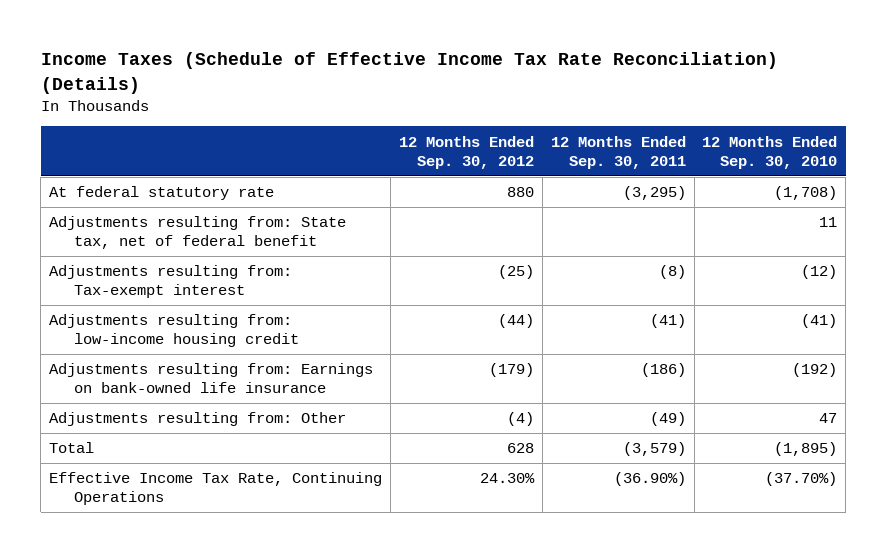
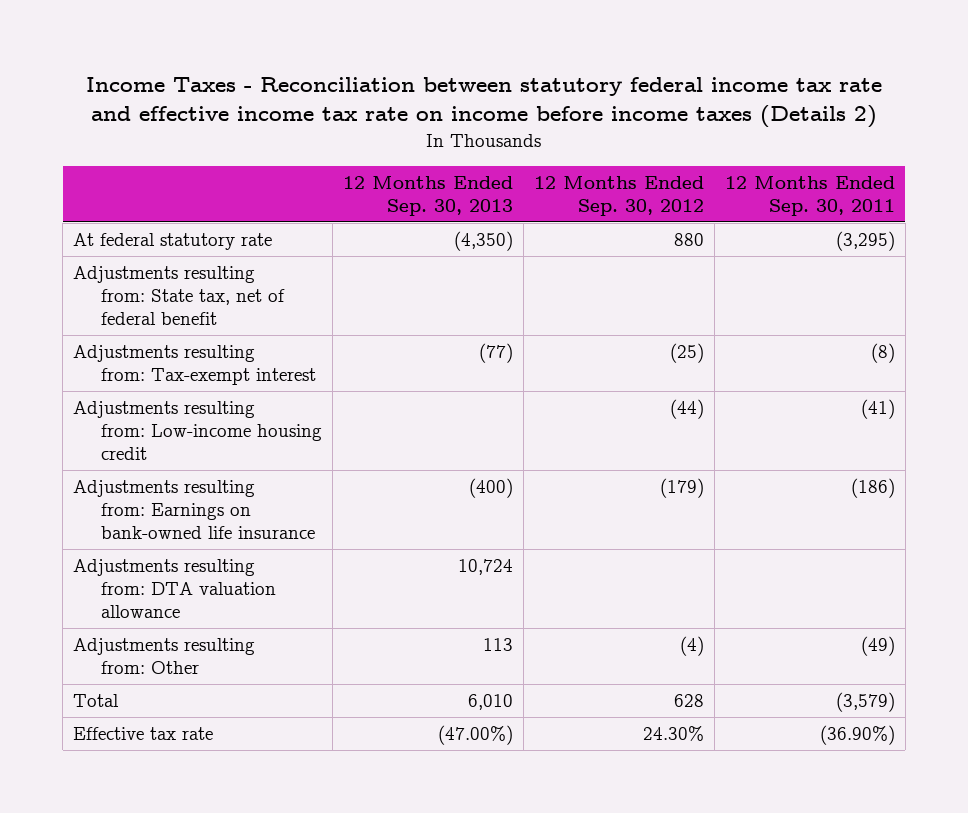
[40,52,778,94] Income Taxes (Schedule of Effective Income Tax Rate Reconciliation) (Details) -> [85,76,882,129] Income Taxes - Reconciliation between statutory federal income tax rate and effective income tax rate on income before income taxes (Details 2)
[702,135,838,169] 12 Months Ended Sep. 30, 2010 -> none
none -> [343,175,514,216] 12 Months Ended Sep. 30, 2013
[49,314,300,348] Adjustments resulting from: low-income housing credit -> [72,401,323,461] Adjustments resulting from: Low-income housing credit
none -> [72,559,277,619] Adjustments resulting from: DTA valuation allowance
[49,472,383,506] Effective Income Tax Rate, Continuing Operations -> [72,727,213,741] Effective tax rate

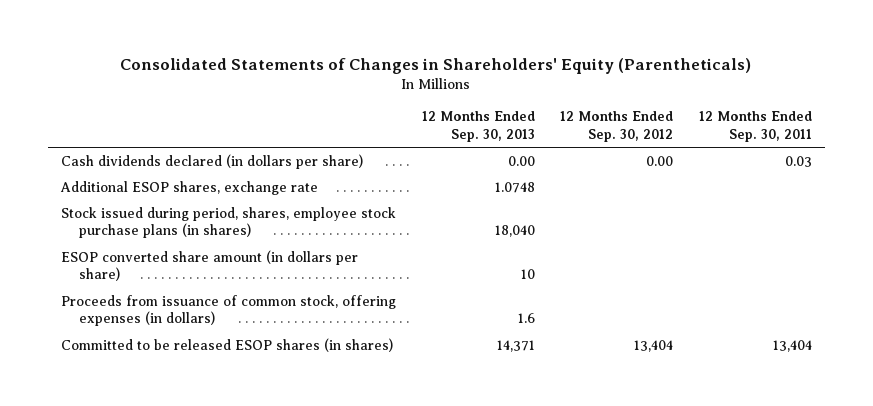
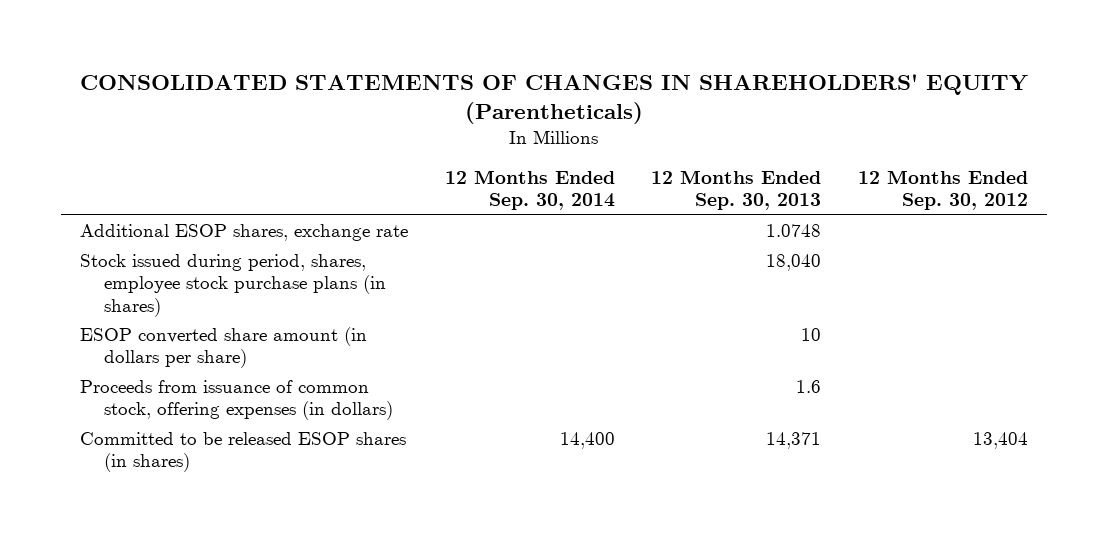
[120,57,752,74] Consolidated Statements of Changes in Shareholders' Equity (Parentheticals) -> [80,74,1029,125] CONSOLIDATED STATEMENTS OF CHANGES IN SHAREHOLDERS' EQUITY (Parentheticals)
[699,111,813,142] 12 Months Ended Sep. 30, 2011 -> none
none -> [444,169,615,211] 12 Months Ended Sep. 30, 2014
[60,154,363,170] Cash dividends declared (in dollars per share) -> none

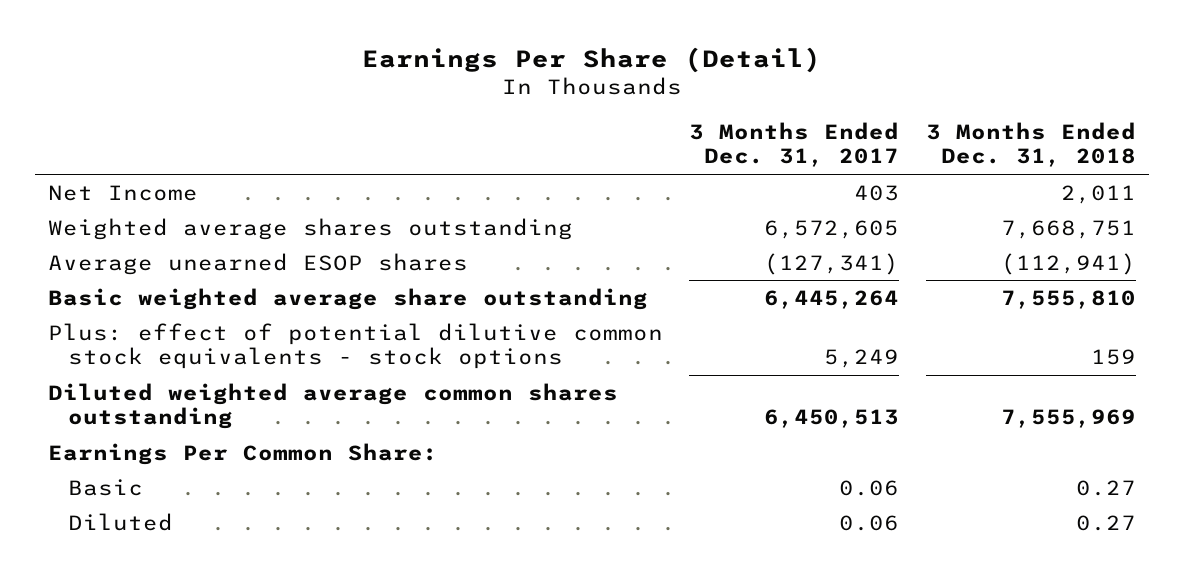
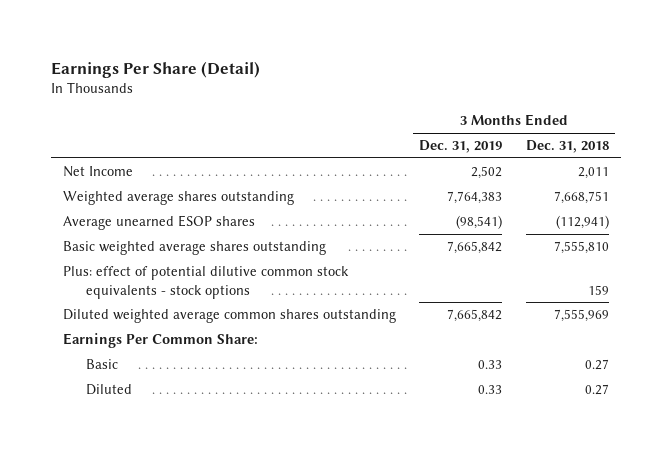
[689,122,900,168] 3 Months Ended Dec. 31, 2017 -> none
none -> [419,140,503,154] Dec. 31, 2019
[48,287,649,310] Basic weighted average share outstanding -> [62,241,326,256] Basic weighted average shares outstanding

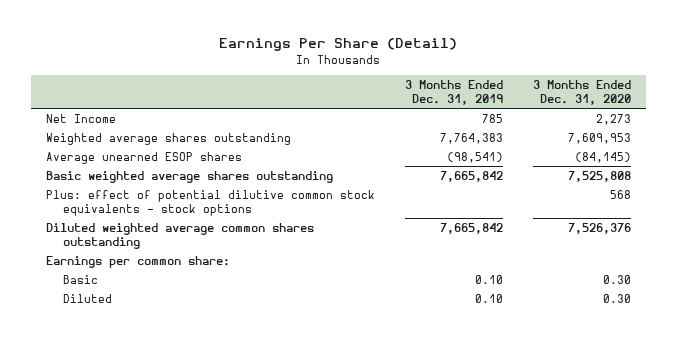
[525,140,609,154] Dec. 31, 2018 -> none
none -> [532,79,631,106] 3 Months Ended Dec. 31, 2020
[471,166,503,180] 2,502 -> [481,113,503,123] 785
[62,333,258,349] Earnings Per Common Share: -> [46,255,231,268] Earnings per common share:
[478,360,503,370] 0.33 -> [474,274,503,284] 0.10
[478,385,503,395] 0.33 -> [474,293,503,303] 0.10

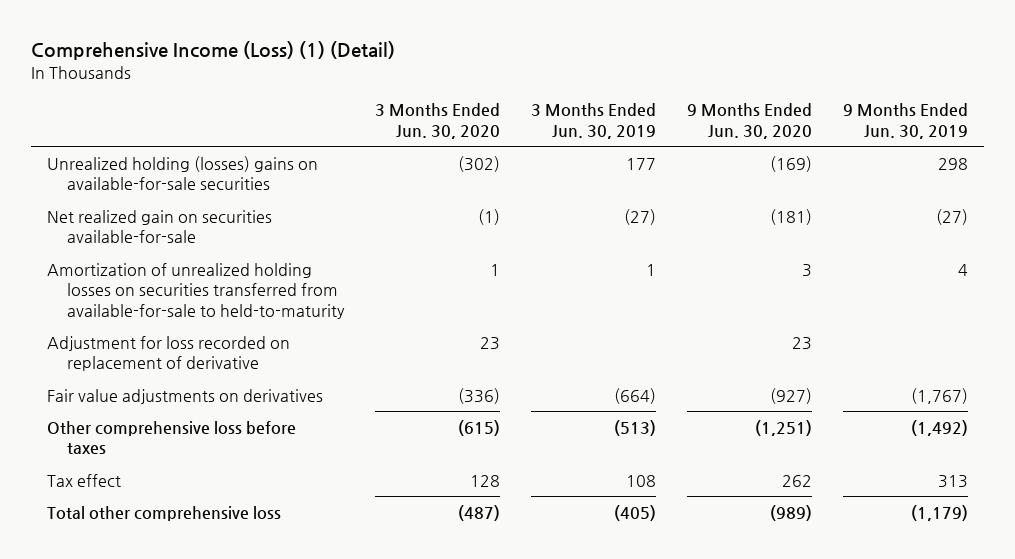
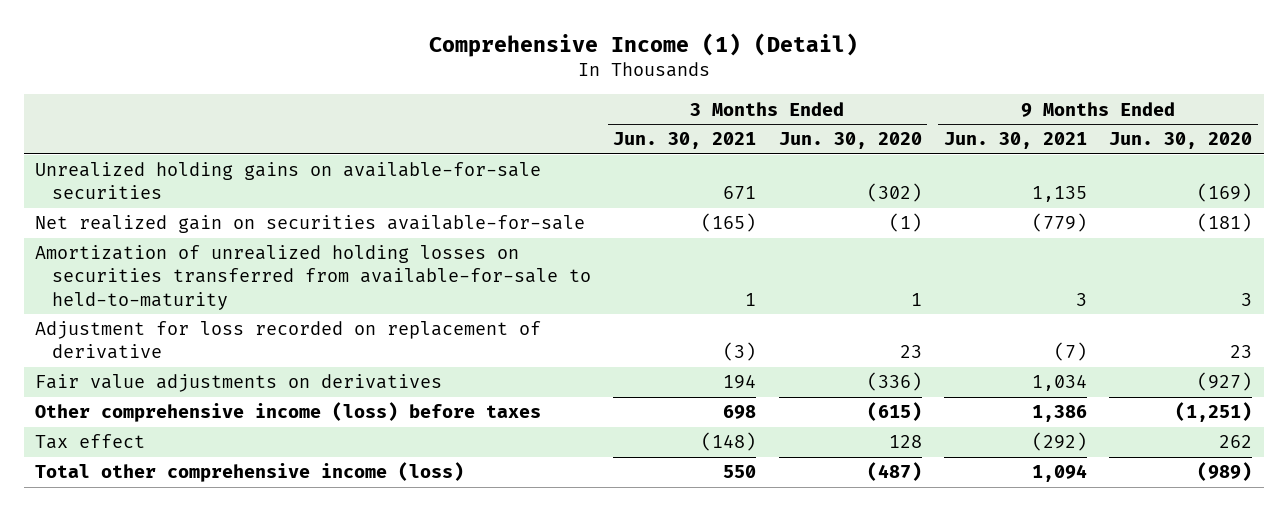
[31,41,396,61] Comprehensive Income (Loss) (1) (Detail) -> [428,32,858,57] Comprehensive Income (1) (Detail)
[530,103,656,140] 3 Months Ended Jun. 30, 2019 -> none
[843,103,969,140] 9 Months Ended Jun. 30, 2019 -> none
none -> [613,132,757,150] Jun. 30, 2021
none -> [944,132,1088,150] Jun. 30, 2021
[46,155,318,191] Unrealized holding (losses) gains on available-for-sale securities -> [34,162,541,200] Unrealized holding gains on available-for-sale securities
[46,420,296,455] Other comprehensive loss before taxes -> [34,402,541,423] Other comprehensive income (loss) before taxes
[46,505,281,521] Total other comprehensive loss -> [34,462,464,483] Total other comprehensive income (loss)

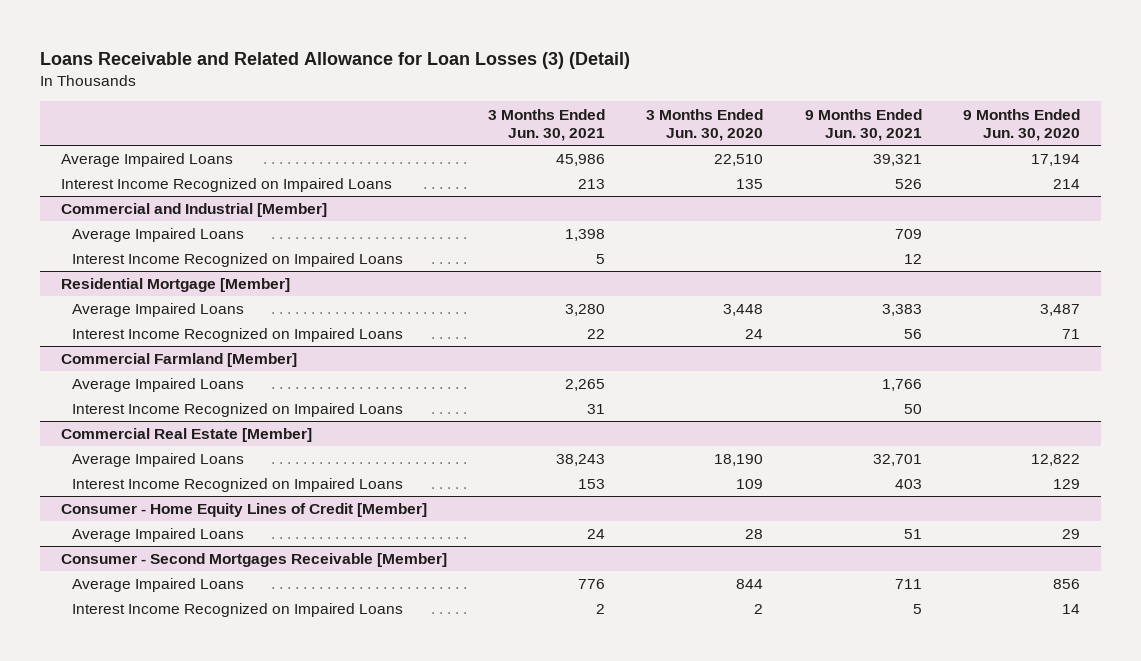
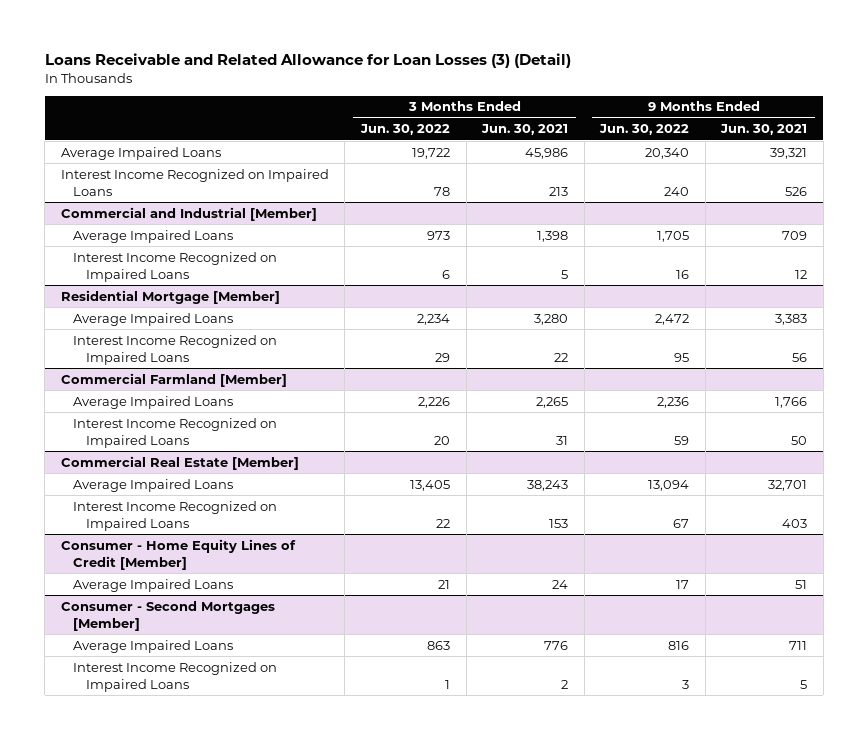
[646,108,764,141] 3 Months Ended Jun. 30, 2020 -> none
[963,108,1081,141] 9 Months Ended Jun. 30, 2020 -> none
none -> [359,124,450,136] Jun. 30, 2022
none -> [599,124,690,136] Jun. 30, 2022
[60,553,447,568] Consumer - Second Mortgages Receivable [Member] -> [60,600,275,631] Consumer - Second Mortgages [Member]

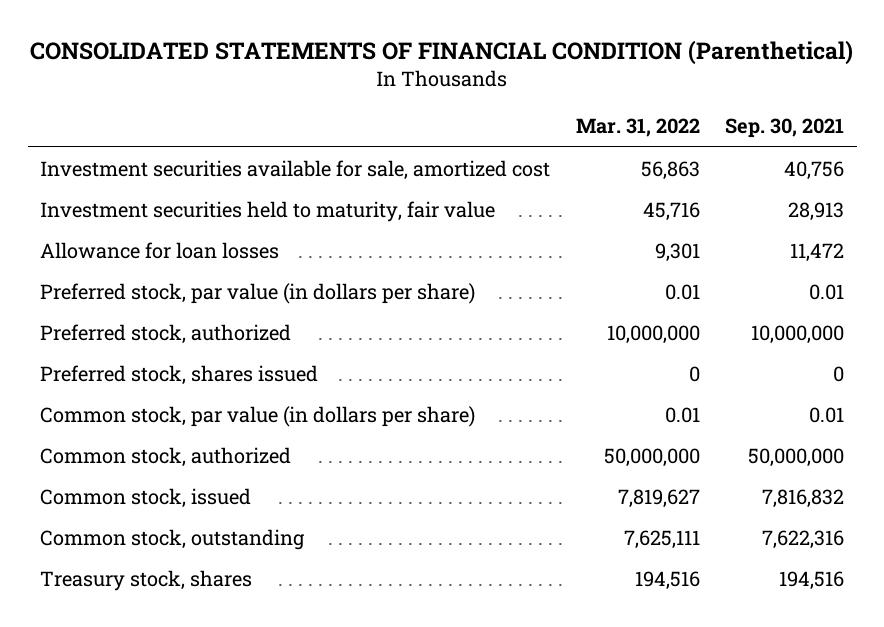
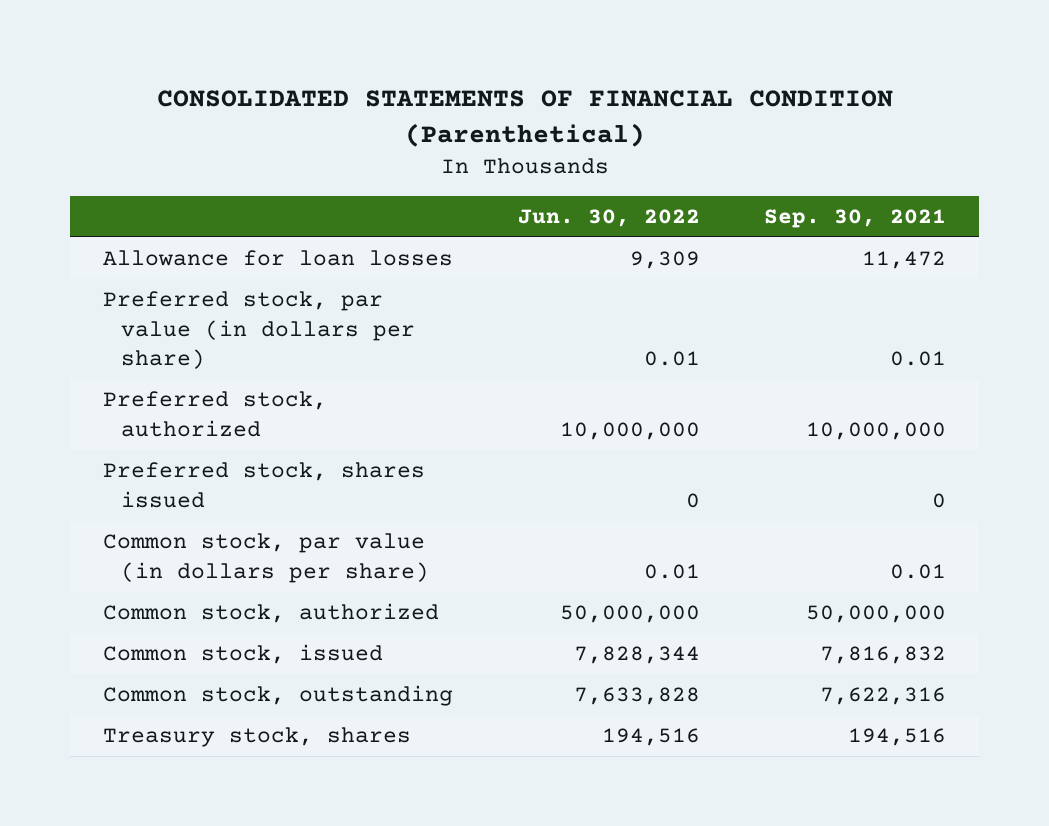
[575,118,700,138] Mar. 31, 2022 -> none
none -> [517,208,700,227] Jun. 30, 2022
[40,159,551,180] Investment securities available for sale, amortized cost -> none
[40,200,496,222] Investment securities held to maturity, fair value -> none

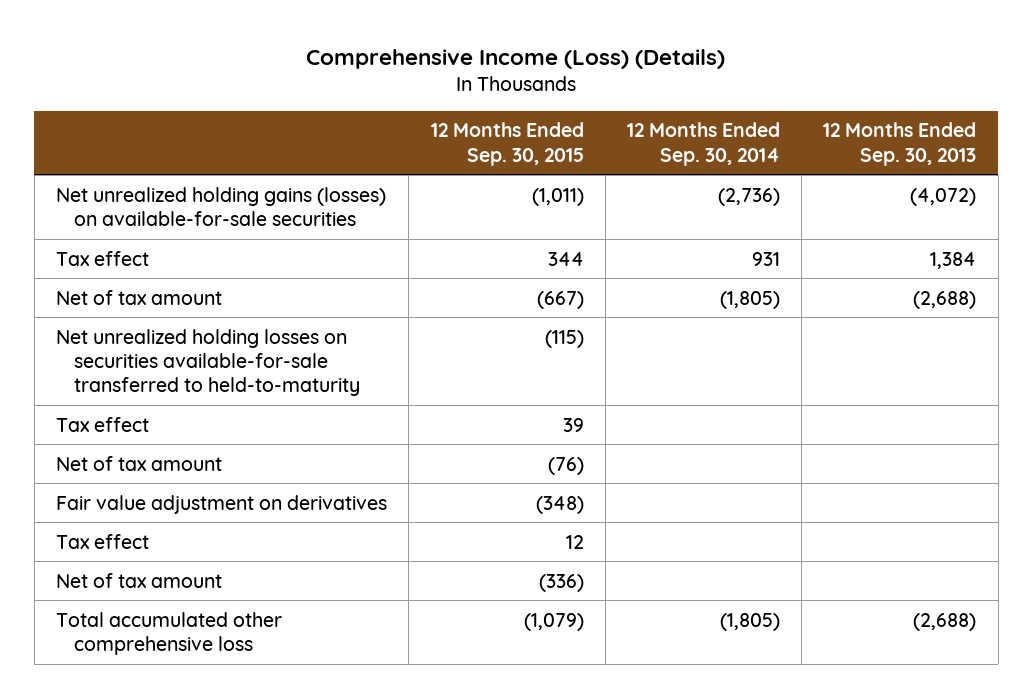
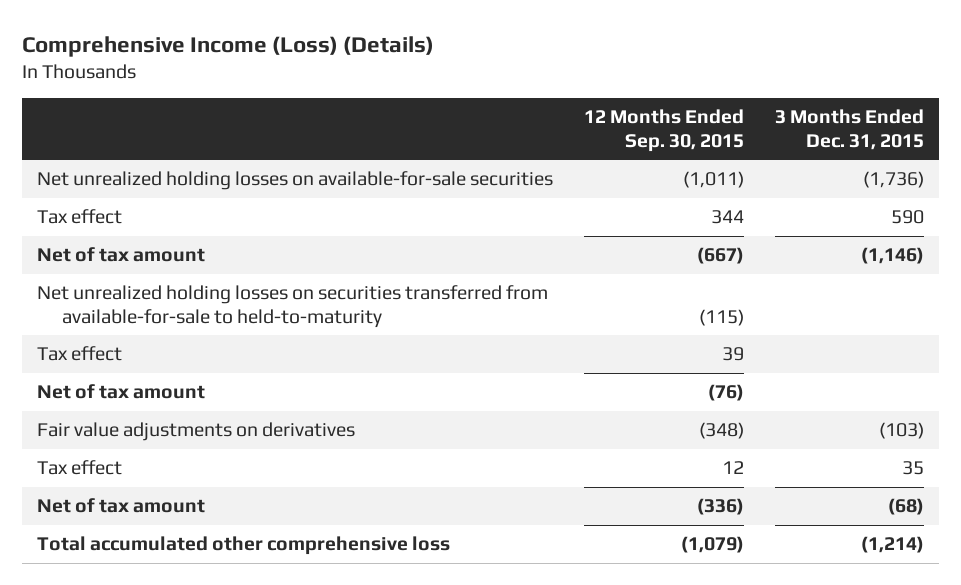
[626,122,780,166] 12 Months Ended Sep. 30, 2014 -> none
[823,122,977,166] 12 Months Ended Sep. 30, 2013 -> none
none -> [775,108,925,150] 3 Months Ended Dec. 31, 2015
[56,186,387,226] Net unrealized holding gains (losses) on available-for-sale securities -> [37,171,554,191] Net unrealized holding losses on available-for-sale securities
[56,328,360,397] Net unrealized holding losses on securities available-for-sale transferred to held-to-maturity -> [37,285,549,328] Net unrealized holding losses on securities transferred from available-for-sale to held-to-maturity
[56,494,388,514] Fair value adjustment on derivatives -> [37,422,356,442] Fair value adjustments on derivatives

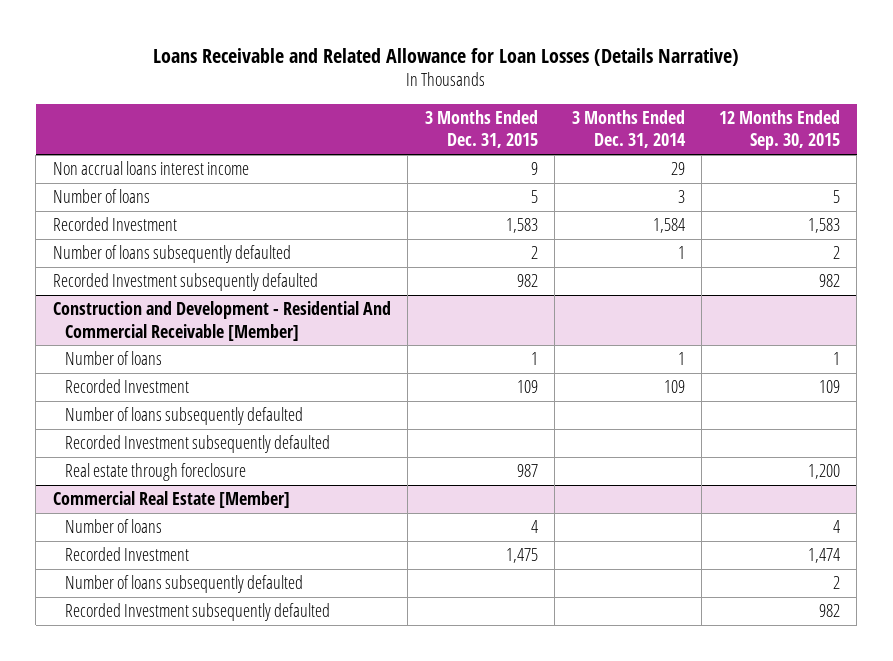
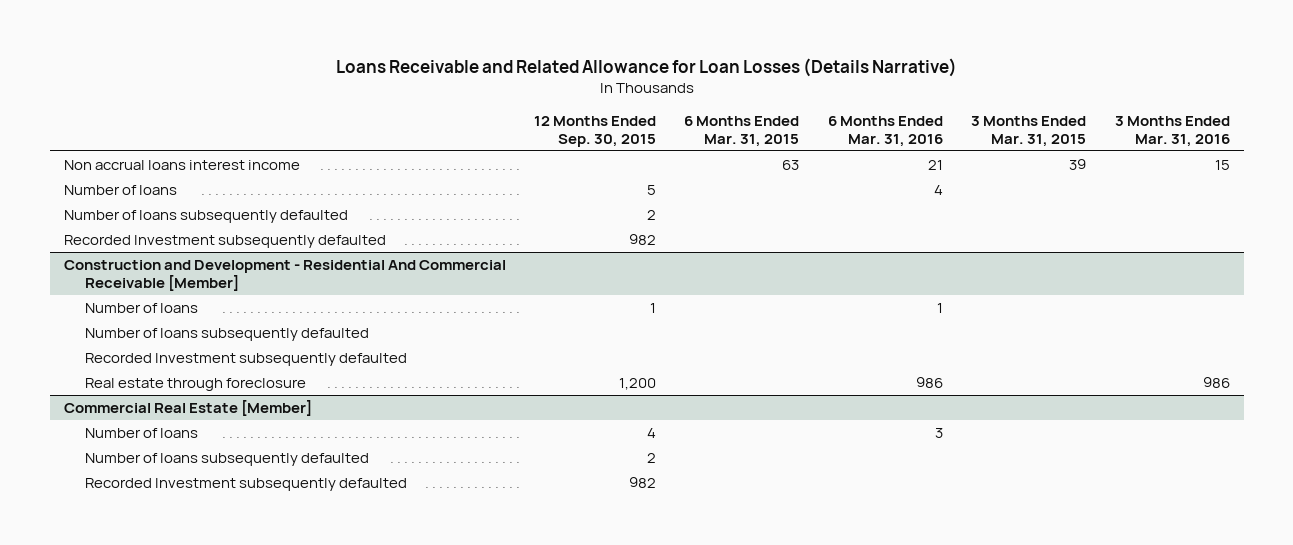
[424,110,538,149] 3 Months Ended Dec. 31, 2015 -> none
[571,110,686,149] 3 Months Ended Dec. 31, 2014 -> none
none -> [684,115,800,147] 6 Months Ended Mar. 31, 2015
none -> [827,115,943,147] 6 Months Ended Mar. 31, 2016
none -> [971,115,1087,147] 3 Months Ended Mar. 31, 2015
none -> [1114,115,1230,147] 3 Months Ended Mar. 31, 2016
[52,217,177,232] Recorded Investment -> none
[65,379,190,394] Recorded Investment -> none
[65,547,190,562] Recorded Investment -> none

